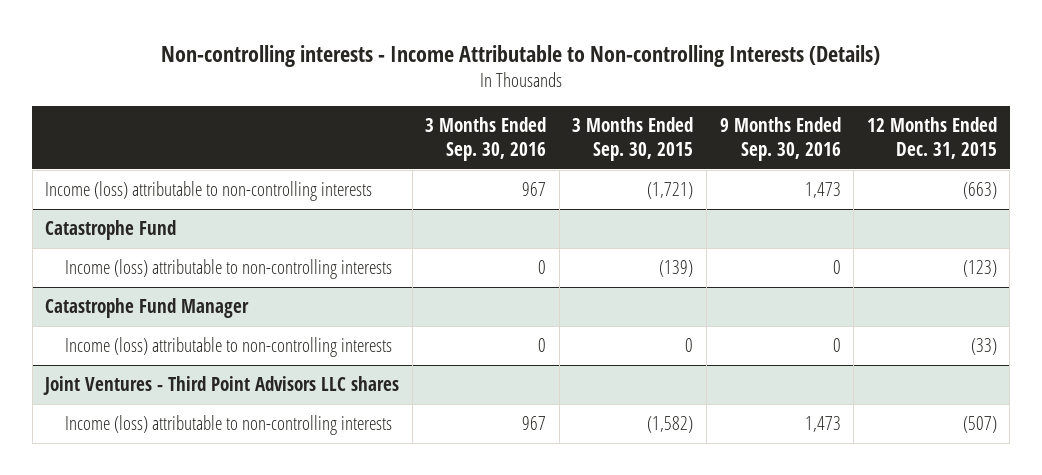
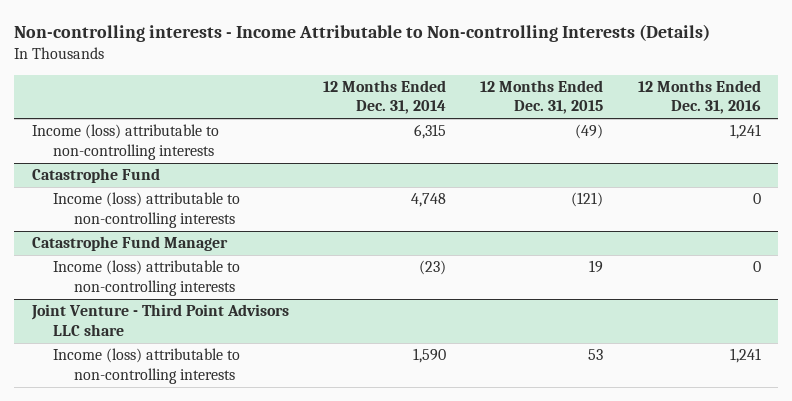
[425,117,547,162] 3 Months Ended Sep. 30, 2016 -> none
[572,117,694,162] 3 Months Ended Sep. 30, 2015 -> none
[719,117,841,162] 9 Months Ended Sep. 30, 2016 -> none
none -> [322,79,446,115] 12 Months Ended Dec. 31, 2014
none -> [637,79,761,115] 12 Months Ended Dec. 31, 2016
[962,182,997,200] (663) -> [575,124,604,140] (49)
[962,260,997,278] (123) -> [571,192,604,208] (121)
[970,338,997,356] (33) -> [589,260,604,274] 19
[43,376,400,396] Joint Ventures - Third Point Advisors LLC shares -> [30,304,289,336] Joint Venture - Third Point Advisors LLC share
[962,416,997,434] (507) -> [588,349,604,361] 53

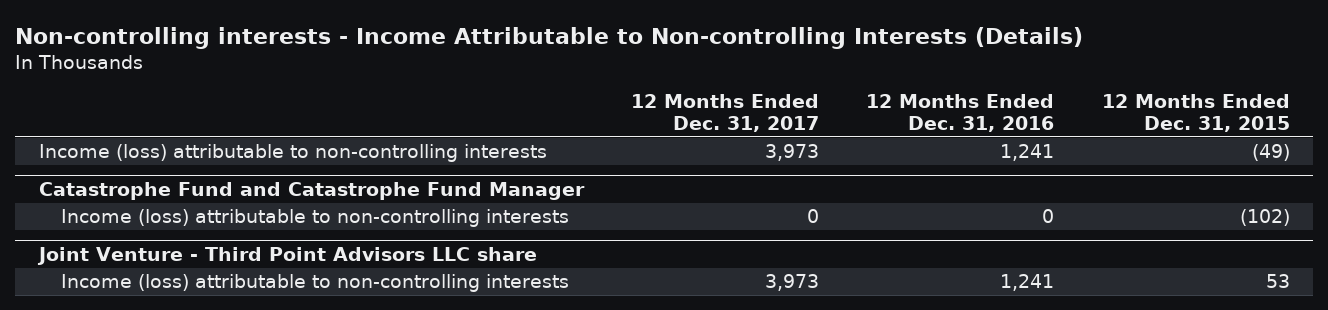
[322,79,446,115] 12 Months Ended Dec. 31, 2014 -> none
none -> [630,94,819,132] 12 Months Ended Dec. 31, 2017
[31,236,228,252] Catastrophe Fund Manager -> none
[52,260,240,296] Income (loss) attributable to non-controlling interests -> none
[31,168,160,184] Catastrophe Fund -> [38,182,585,201] Catastrophe Fund and Catastrophe Fund Manager
[571,192,604,208] (121) -> [1239,209,1290,227] (102)

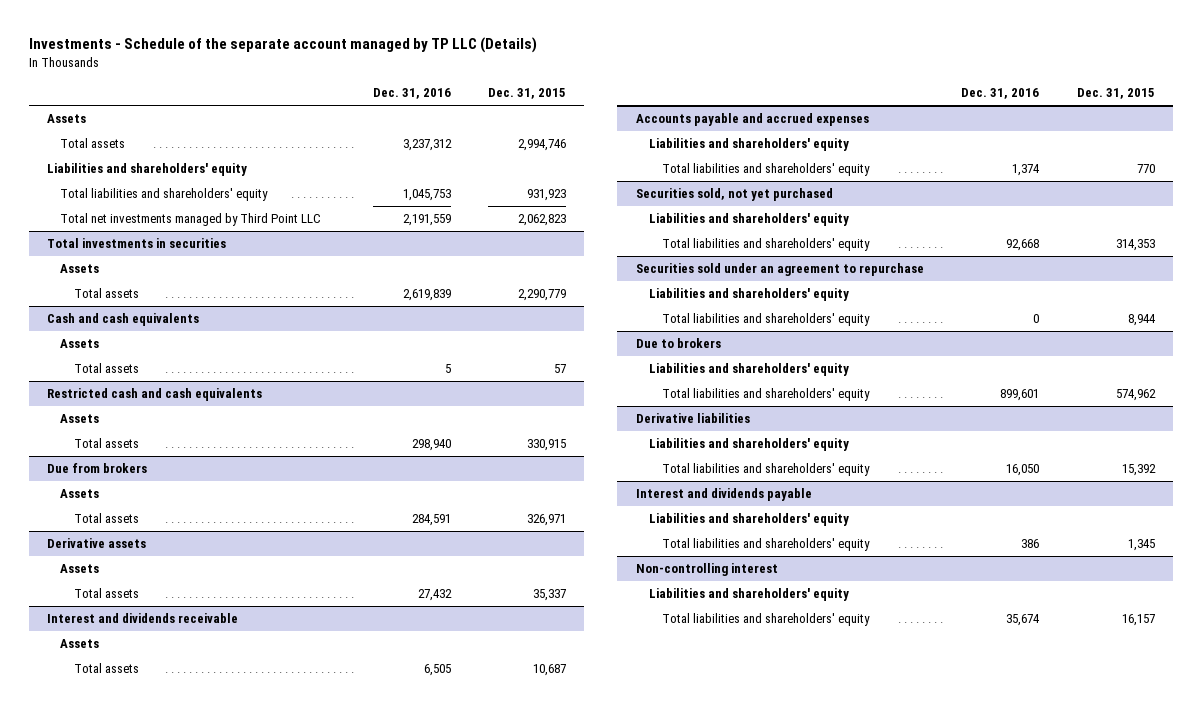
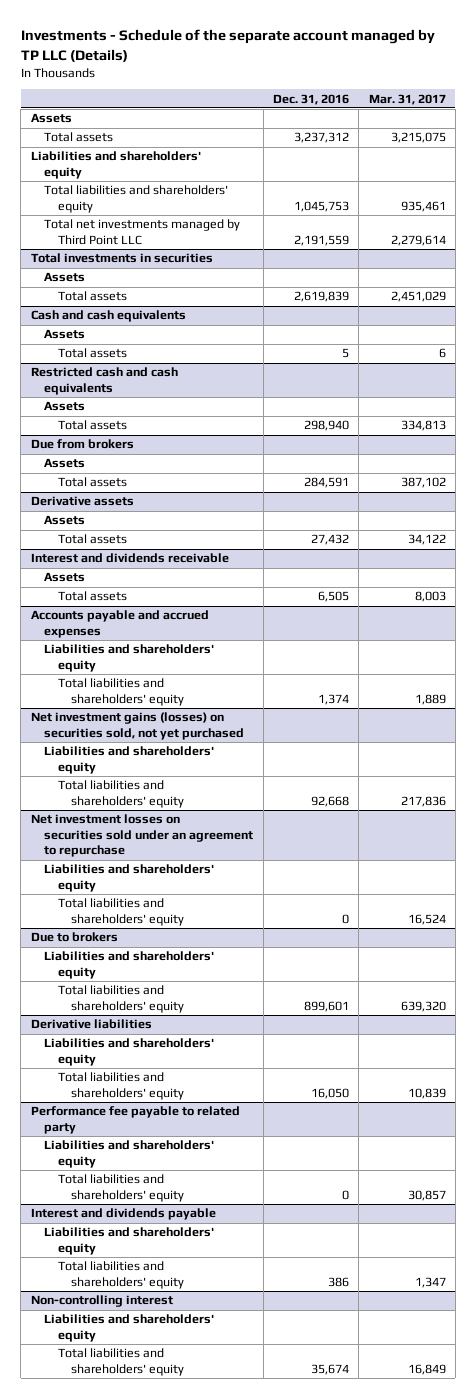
[487,88,566,100] Dec. 31, 2015 -> none
none -> [368,93,446,105] Mar. 31, 2017
[635,188,833,202] Securities sold, not yet purchased -> [30,712,245,740] Net investment gains (losses) on securities sold, not yet purchased
[635,263,924,277] Securities sold under an agreement to repurchase -> [30,814,254,858] Net investment losses on securities sold under an agreement to repurchase
none -> [30,1106,240,1134] Performance fee payable to related party
none -> [44,1140,215,1168] Liabilities and shareholders' equity
none -> [57,1174,185,1202] Total liabilities and shareholders' equity

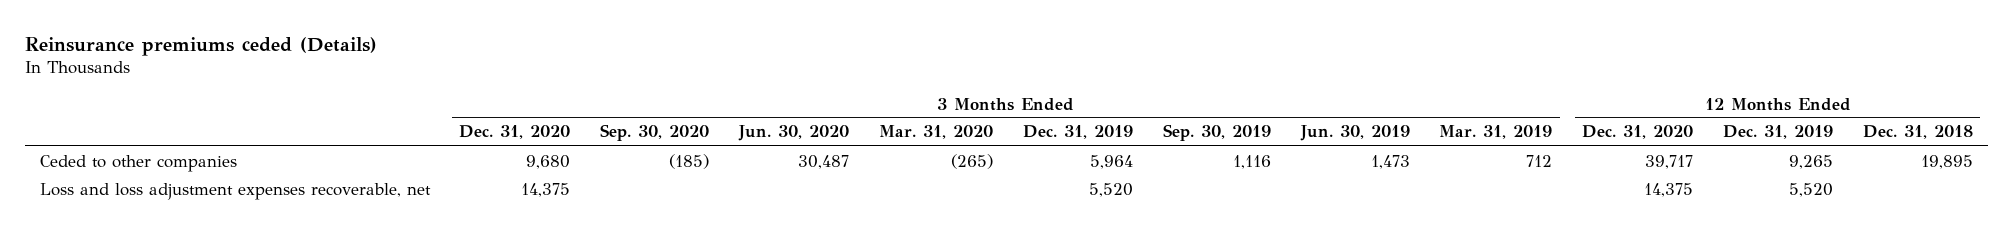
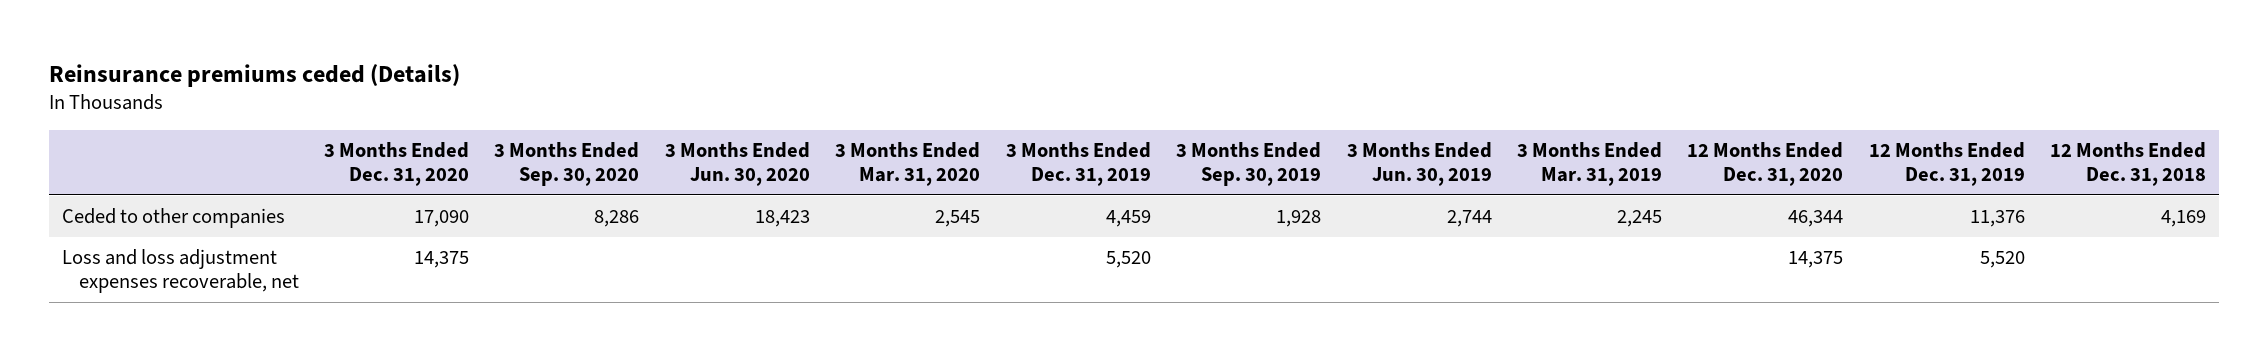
[526,154,571,169] 9,680 -> [413,210,469,228] 17,090
[669,153,710,169] (185) -> [594,210,640,228] 8,286
[798,154,850,169] 30,487 -> [754,210,810,228] 18,423
[951,153,994,169] (265) -> [935,210,981,228] 2,545
[1089,154,1133,169] 5,964 -> [1105,210,1151,228] 4,459
[1232,154,1271,169] 1,116 -> [1276,210,1322,228] 1,928
[1370,154,1410,169] 1,473 -> [1446,210,1492,228] 2,744
[1526,154,1553,167] 712 -> [1616,210,1662,228] 2,245
[1645,154,1694,169] 39,717 -> [1788,210,1844,228] 46,344
[1789,154,1834,169] 9,265 -> [1969,210,2025,228] 11,376
[1921,154,1974,169] 19,895 -> [2161,210,2207,228] 4,169

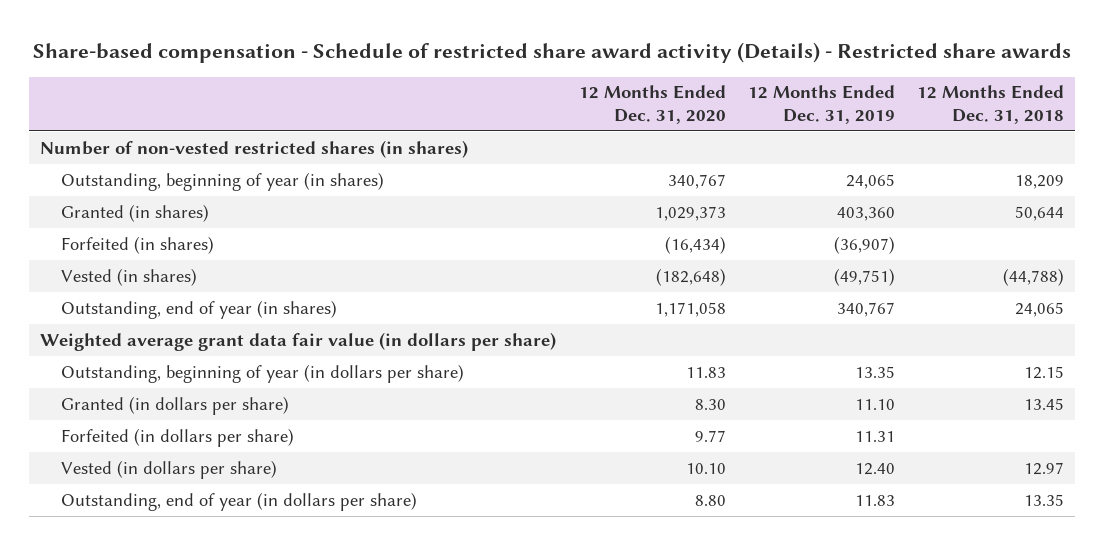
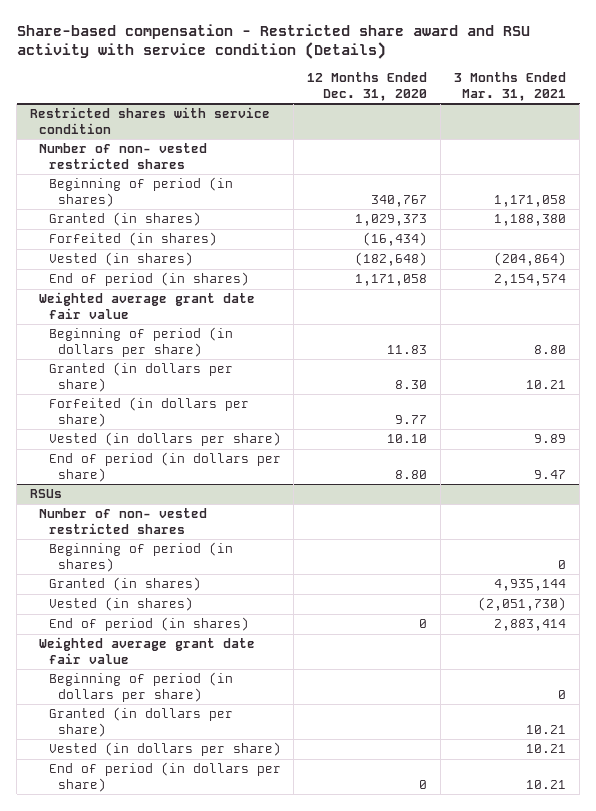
[33,42,1072,64] Share-based compensation - Schedule of restricted share award activity (Details) - Restricted share awards -> [16,24,530,60] Share-based compensation - Restricted share award and RSU activity with service condition (Details)
[747,85,895,124] 12 Months Ended Dec. 31, 2019 -> none
[917,85,1065,124] 12 Months Ended Dec. 31, 2018 -> none
none -> [454,72,567,101] 3 Months Ended Mar. 31, 2021
none -> [30,107,271,134] Restricted shares with service condition
[40,139,469,158] Number of non-vested restricted shares (in shares) -> [39,143,208,169] Number of non- vested restricted shares
[61,171,385,191] Outstanding, beginning of year (in shares) -> [48,177,233,207] Beginning of period (in shares)
[61,299,338,319] Outstanding, end of year (in shares) -> [48,272,249,287] End of period (in shares)
[40,331,557,351] Weighted average grant data fair value (in dollars per share) -> [39,292,256,319] Weighted average grant date fair value
[61,363,465,383] Outstanding, beginning of year (in dollars per share) -> [48,327,233,357] Beginning of period (in dollars per share)
[61,491,418,511] Outstanding, end of year (in dollars per share) -> [48,452,281,482] End of period (in dollars per share)
none -> [30,489,63,499] RSUs
none -> [39,508,208,534] Number of non- vested restricted shares
none -> [48,542,233,572] Beginning of period (in shares)
none -> [48,577,201,592] Granted (in shares)
none -> [48,597,193,612] Vested (in shares)
none -> [48,617,249,632] End of period (in shares)
none -> [39,637,256,664] Weighted average grant date fair value
none -> [48,672,233,702] Beginning of period (in dollars per share)
none -> [48,707,233,737] Granted (in dollars per share)
none -> [48,742,281,757] Vested (in dollars per share)
none -> [48,762,281,792] End of period (in dollars per share)

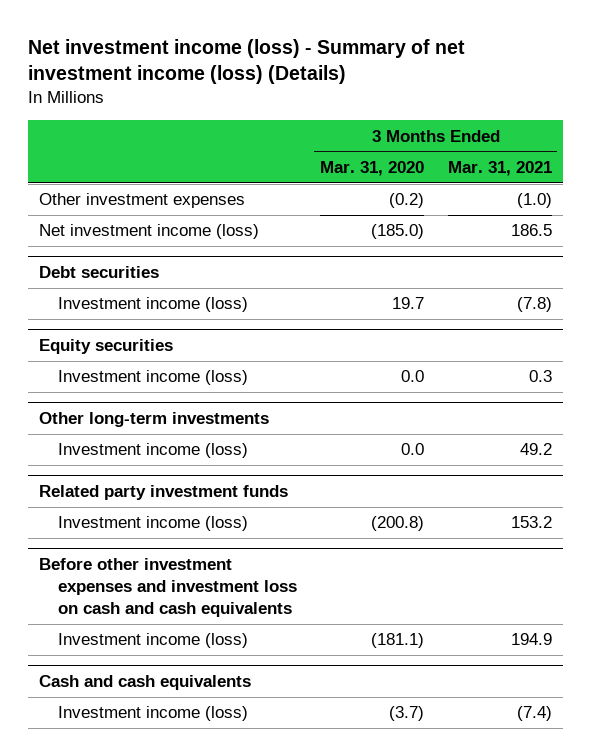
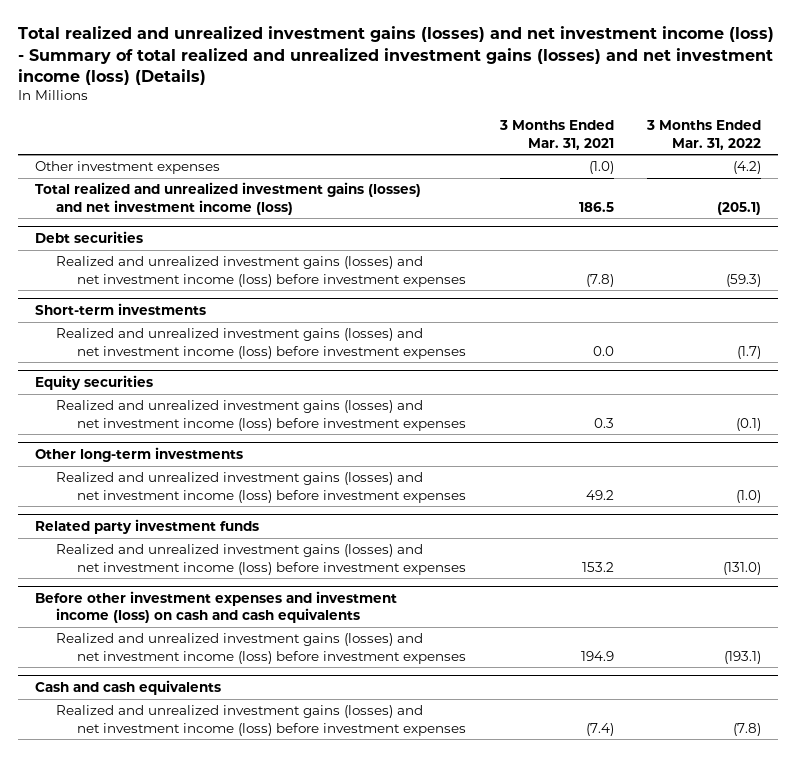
[27,38,465,85] Net investment income (loss) - Summary of net investment income (loss) (Details) -> [17,26,774,85] Total realized and unrealized investment gains (losses) and net investment income (loss) - Summary of total realized and unrealized investment gains (losses) and net investment income (loss) (Details)
[320,160,425,176] Mar. 31, 2020 -> none
none -> [646,120,762,150] 3 Months Ended Mar. 31, 2022
[39,224,260,240] Net investment income (loss) -> [34,182,421,215] Total realized and unrealized investment gains (losses) and net investment income (loss)
[57,297,248,313] Investment income (loss) -> [55,256,467,287] Realized and unrealized investment gains (losses) and net investment income (loss) before investment expenses
none -> [34,302,206,315] Short-term investments
none -> [55,328,467,359] Realized and unrealized investment gains (losses) and net investment income (loss) before investment expenses
[57,370,248,386] Investment income (loss) -> [55,400,467,431] Realized and unrealized investment gains (losses) and net investment income (loss) before investment expenses
[57,443,248,459] Investment income (loss) -> [55,472,467,503] Realized and unrealized investment gains (losses) and net investment income (loss) before investment expenses
[57,516,248,532] Investment income (loss) -> [55,544,467,575] Realized and unrealized investment gains (losses) and net investment income (loss) before investment expenses
[39,558,297,617] Before other investment expenses and investment loss on cash and cash equivalents -> [34,590,397,624] Before other investment expenses and investment income (loss) on cash and cash equivalents
[57,633,248,649] Investment income (loss) -> [55,633,467,664] Realized and unrealized investment gains (losses) and net investment income (loss) before investment expenses
[57,706,248,722] Investment income (loss) -> [55,705,467,736] Realized and unrealized investment gains (losses) and net investment income (loss) before investment expenses

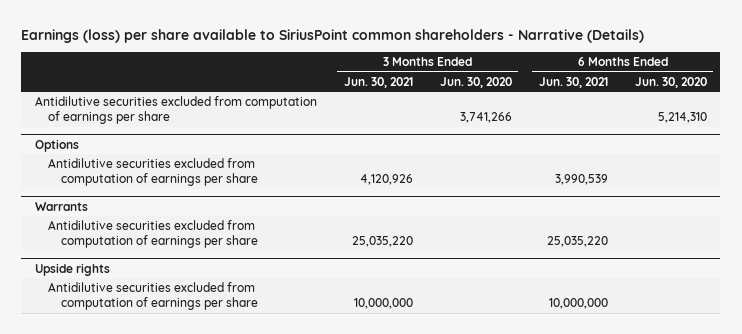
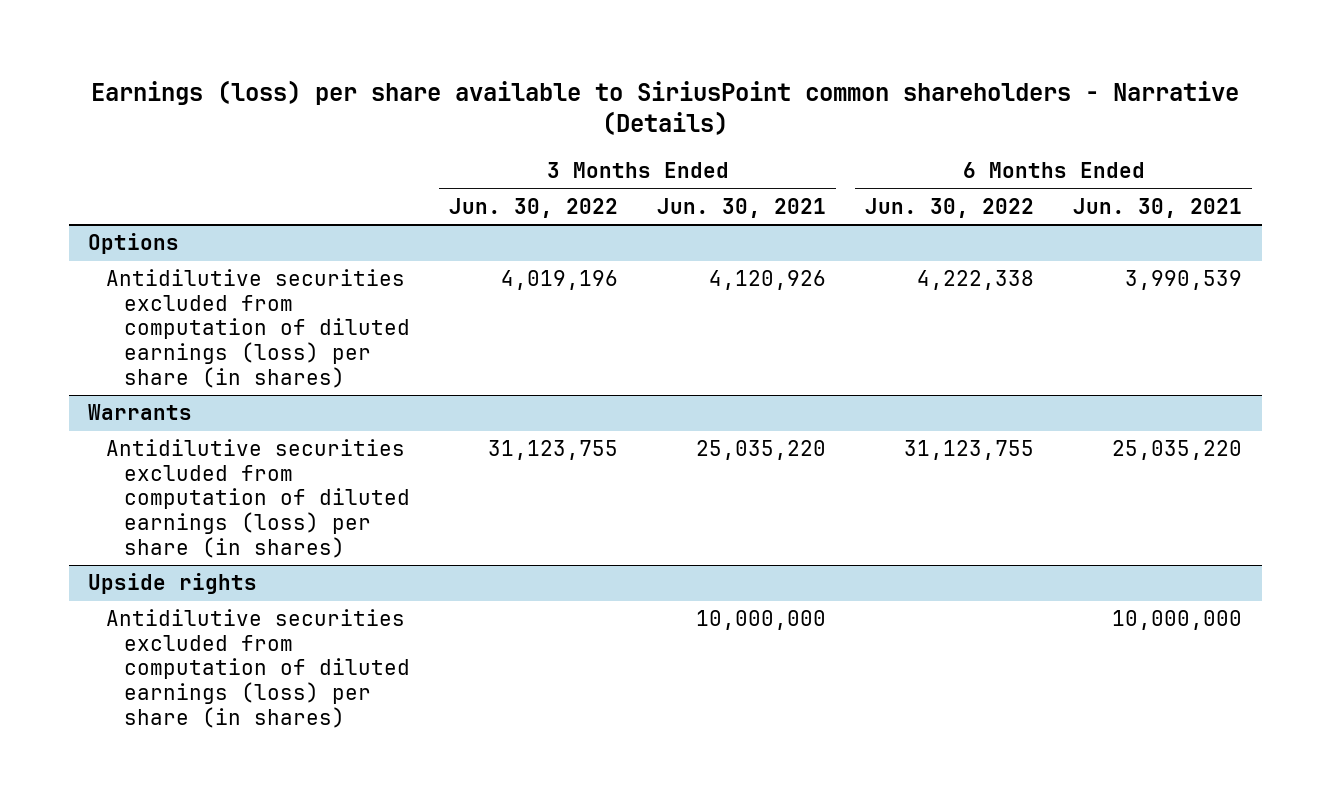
[439,76,512,88] Jun. 30, 2020 -> none
[634,76,707,88] Jun. 30, 2020 -> none
none -> [449,197,619,218] Jun. 30, 2022
none -> [865,197,1035,218] Jun. 30, 2022
[34,95,317,125] Antidilutive securities excluded from computation of earnings per share -> none
[47,157,259,187] Antidilutive securities excluded from computation of earnings per share -> [106,269,411,388] Antidilutive securities excluded from computation of diluted earnings (loss) per share (in shares)
[47,219,259,249] Antidilutive securities excluded from computation of earnings per share -> [106,439,411,558] Antidilutive securities excluded from computation of diluted earnings (loss) per share (in shares)
[47,281,259,311] Antidilutive securities excluded from computation of earnings per share -> [106,609,411,728] Antidilutive securities excluded from computation of diluted earnings (loss) per share (in shares)

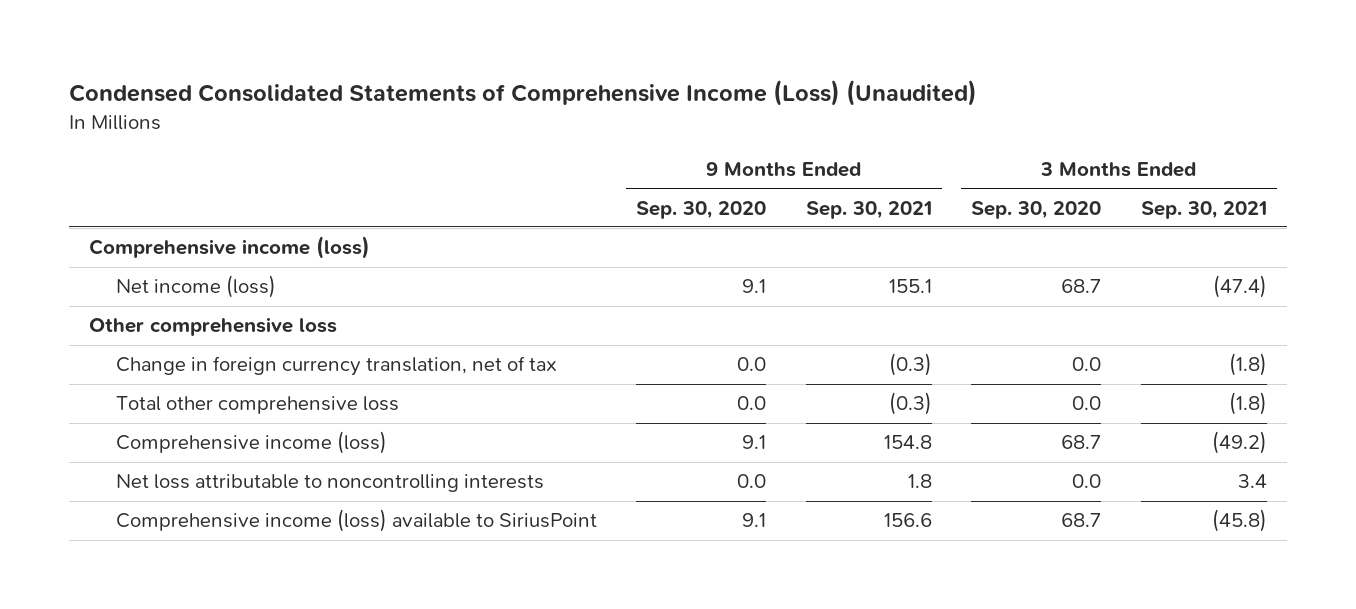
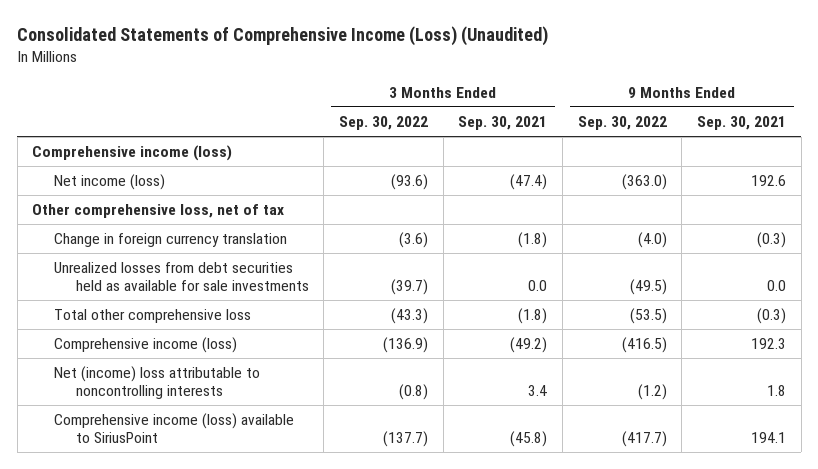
[69,80,978,107] Condensed Consolidated Statements of Comprehensive Income (Loss) (Unaudited) -> [17,26,549,47] Consolidated Statements of Comprehensive Income (Loss) (Unaudited)
[636,200,767,219] Sep. 30, 2020 -> none
[971,200,1102,219] Sep. 30, 2020 -> none
none -> [339,116,429,131] Sep. 30, 2022
none -> [577,116,667,131] Sep. 30, 2022
[888,279,932,294] 155.1 -> [750,175,786,187] 192.6
[89,317,338,337] Other comprehensive loss -> [32,204,285,219] Other comprehensive loss, net of tax
[115,356,557,377] Change in foreign currency translation, net of tax -> [54,233,288,248] Change in foreign currency translation
none -> [54,262,309,292] Unrealized losses from debt securities held as available for sale investments
[883,435,932,450] 154.8 -> [750,338,786,350] 192.3
[115,474,544,493] Net loss attributable to noncontrolling interests -> [54,366,261,400] Net (income) loss attributable to noncontrolling interests
[883,513,932,528] 156.6 -> [750,432,786,444] 194.1

